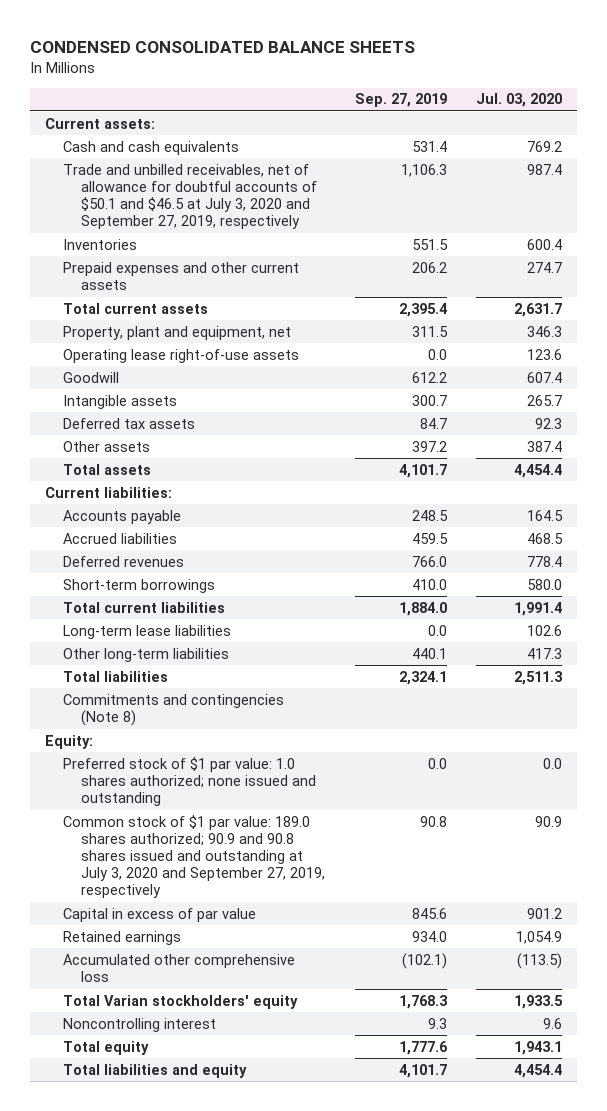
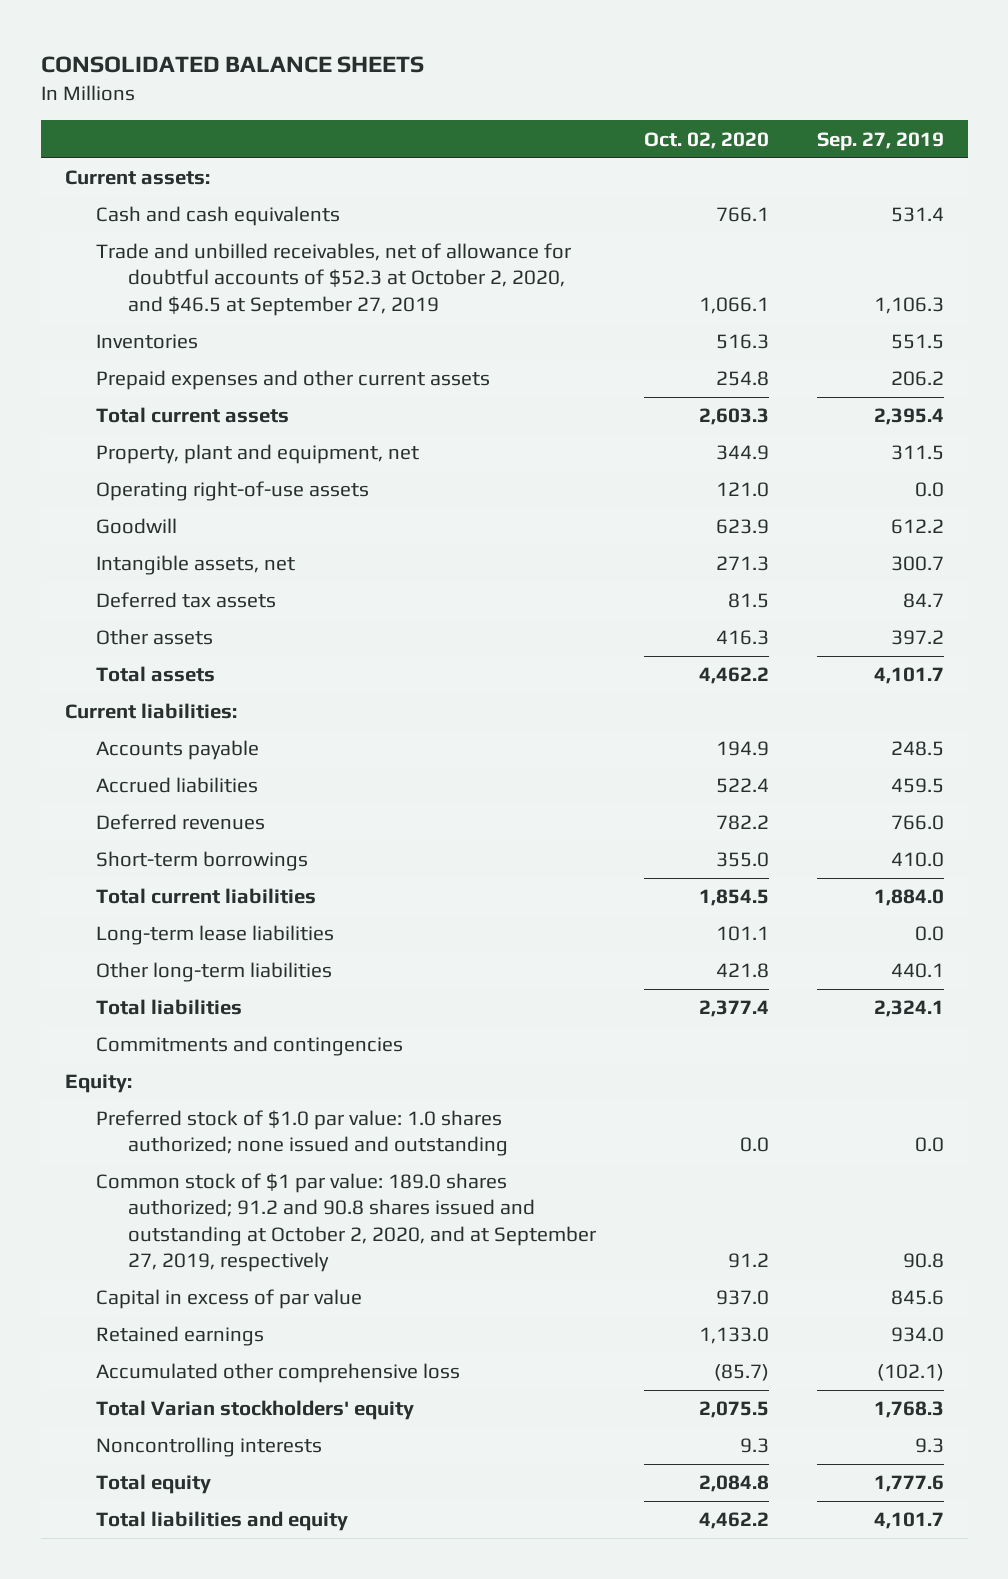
[30,40,416,53] CONDENSED CONSOLIDATED BALANCE SHEETS -> [40,56,424,74] CONSOLIDATED BALANCE SHEETS
[476,93,563,108] Jul. 03, 2020 -> none
none -> [644,131,770,149] Oct. 02, 2020
[62,163,317,230] Trade and unbilled receivables, net of allowance for doubtful accounts of $50.1 and $46.5 at July 3, 2020 and September 27, 2019, respectively -> [96,243,572,316] Trade and unbilled receivables, net of allowance for doubtful accounts of $52.3 at October 2, 2020, and $46.5 at September 27, 2019
[62,348,299,363] Operating lease right-of-use assets -> [96,481,370,502] Operating right-of-use assets
[62,394,177,409] Intangible assets -> [96,555,296,576] Intangible assets, net
[62,693,284,727] Commitments and contingencies (Note 8) -> [96,1036,404,1057] Commitments and contingencies
[62,756,316,807] Preferred stock of $1 par value: 1.0 shares authorized; none issued and outstanding -> [96,1110,509,1157] Preferred stock of $1.0 par value: 1.0 shares authorized; none issued and outstanding
[62,814,325,899] Common stock of $1 par value: 189.0 shares authorized; 90.9 and 90.8 shares issued and outstanding at July 3, 2020 and September 27, 2019, respectively -> [96,1173,597,1272] Common stock of $1 par value: 189.0 shares authorized; 91.2 and 90.8 shares issued and outstanding at October 2, 2020, and at September 27, 2019, respectively
[62,1017,216,1032] Noncontrolling interest -> [96,1437,323,1458] Noncontrolling interests

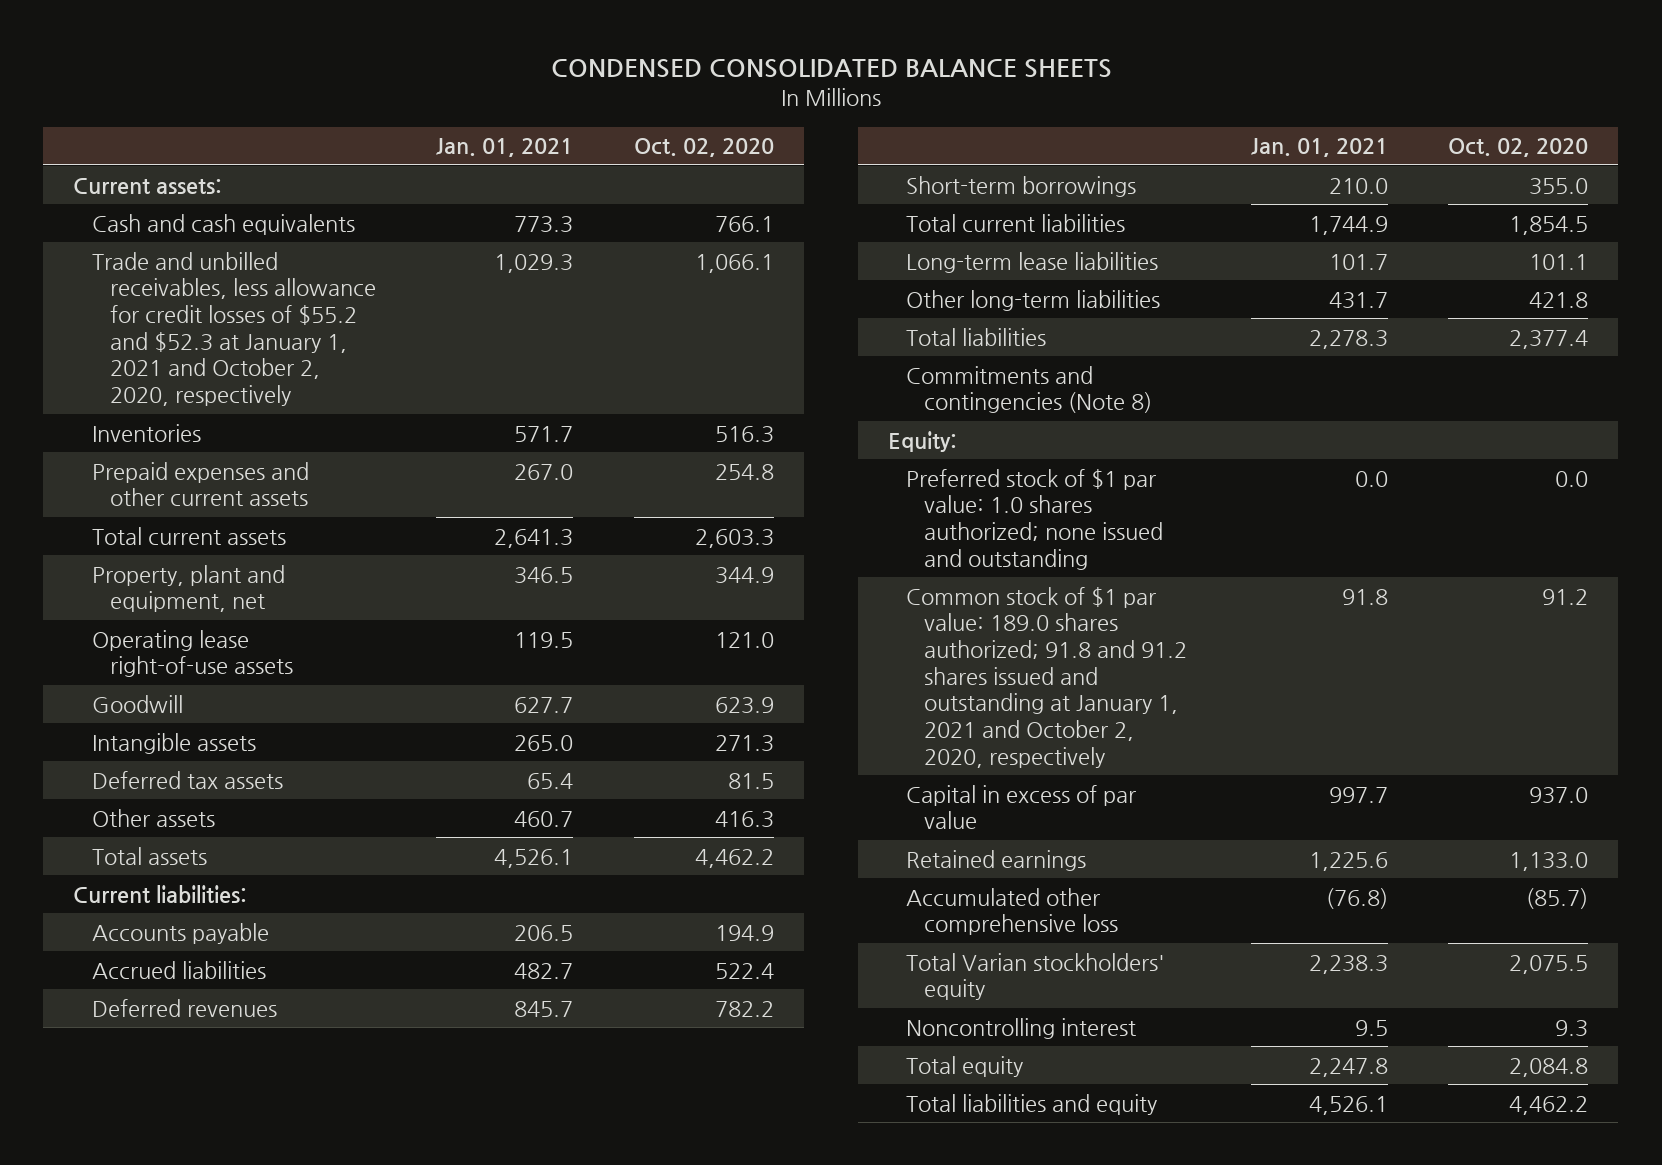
[40,56,424,74] CONSOLIDATED BALANCE SHEETS -> [550,59,1112,79] CONDENSED CONSOLIDATED BALANCE SHEETS
[816,131,944,151] Sep. 27, 2019 -> none
none -> [436,138,574,158] Jan. 01, 2021
[96,243,572,316] Trade and unbilled receivables, net of allowance for doubtful accounts of $52.3 at October 2, 2020, and $46.5 at September 27, 2019 -> [91,251,376,407] Trade and unbilled receivables, less allowance for credit losses of $55.2 and $52.3 at January 1, 2021 and October 2, 2020, respectively
[96,481,370,502] Operating right-of-use assets -> [91,629,293,678] Operating lease right-of-use assets
[96,555,296,576] Intangible assets, net -> [91,732,256,754] Intangible assets
[96,1036,404,1057] Commitments and contingencies -> [906,365,1153,414] Commitments and contingencies (Note 8)
[96,1110,509,1157] Preferred stock of $1.0 par value: 1.0 shares authorized; none issued and outstanding -> [906,468,1164,570] Preferred stock of $1 par value: 1.0 shares authorized; none issued and outstanding
[96,1173,597,1272] Common stock of $1 par value: 189.0 shares authorized; 91.2 and 90.8 shares issued and outstanding at October 2, 2020, and at September 27, 2019, respectively -> [906,586,1188,768] Common stock of $1 par value: 189.0 shares authorized; 91.8 and 91.2 shares issued and outstanding at January 1, 2021 and October 2, 2020, respectively
[96,1437,323,1458] Noncontrolling interests -> [906,1017,1137,1039] Noncontrolling interest

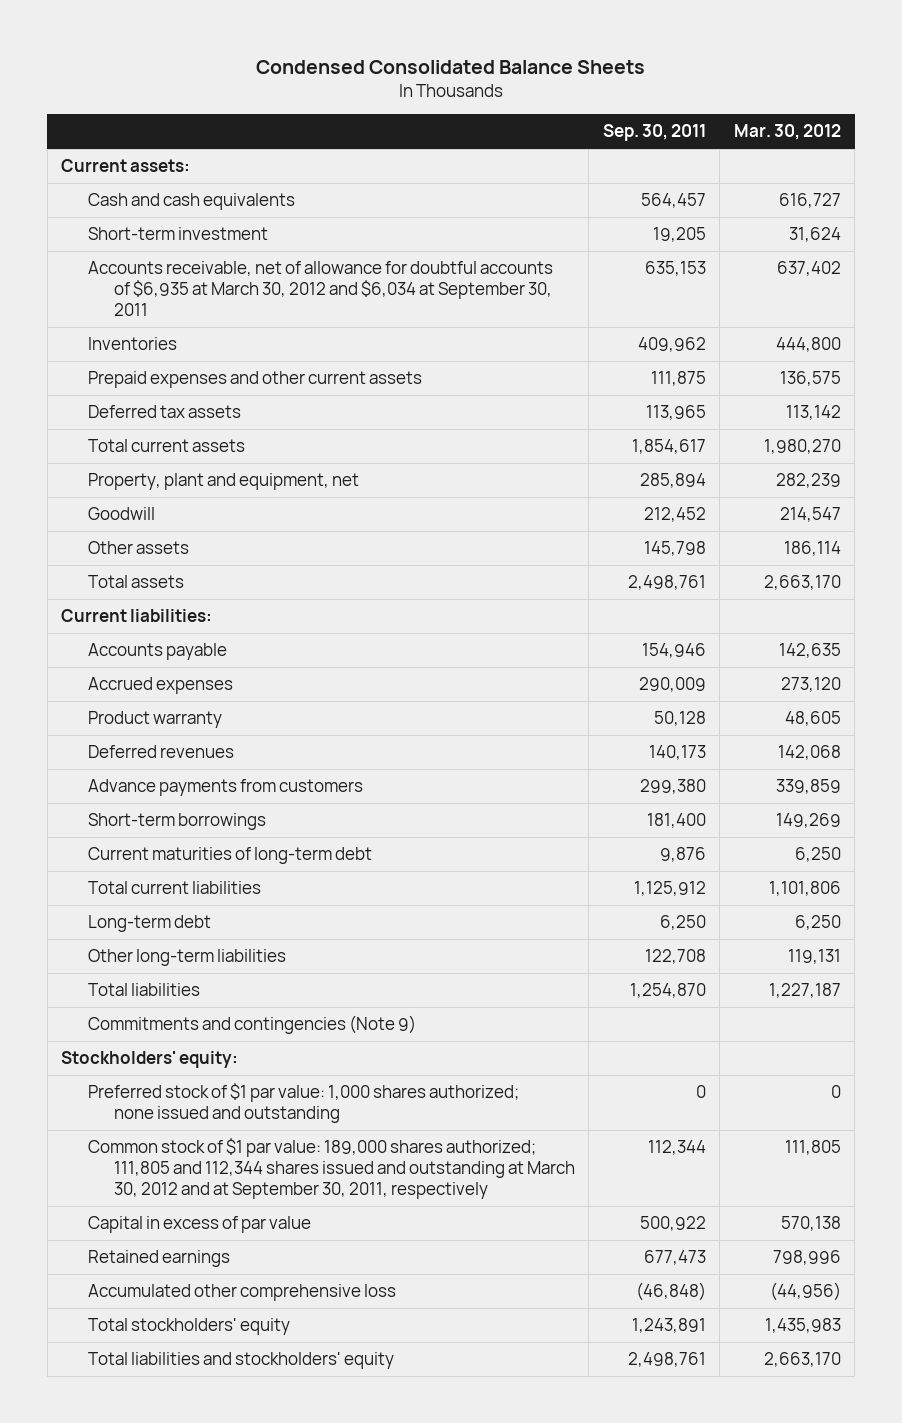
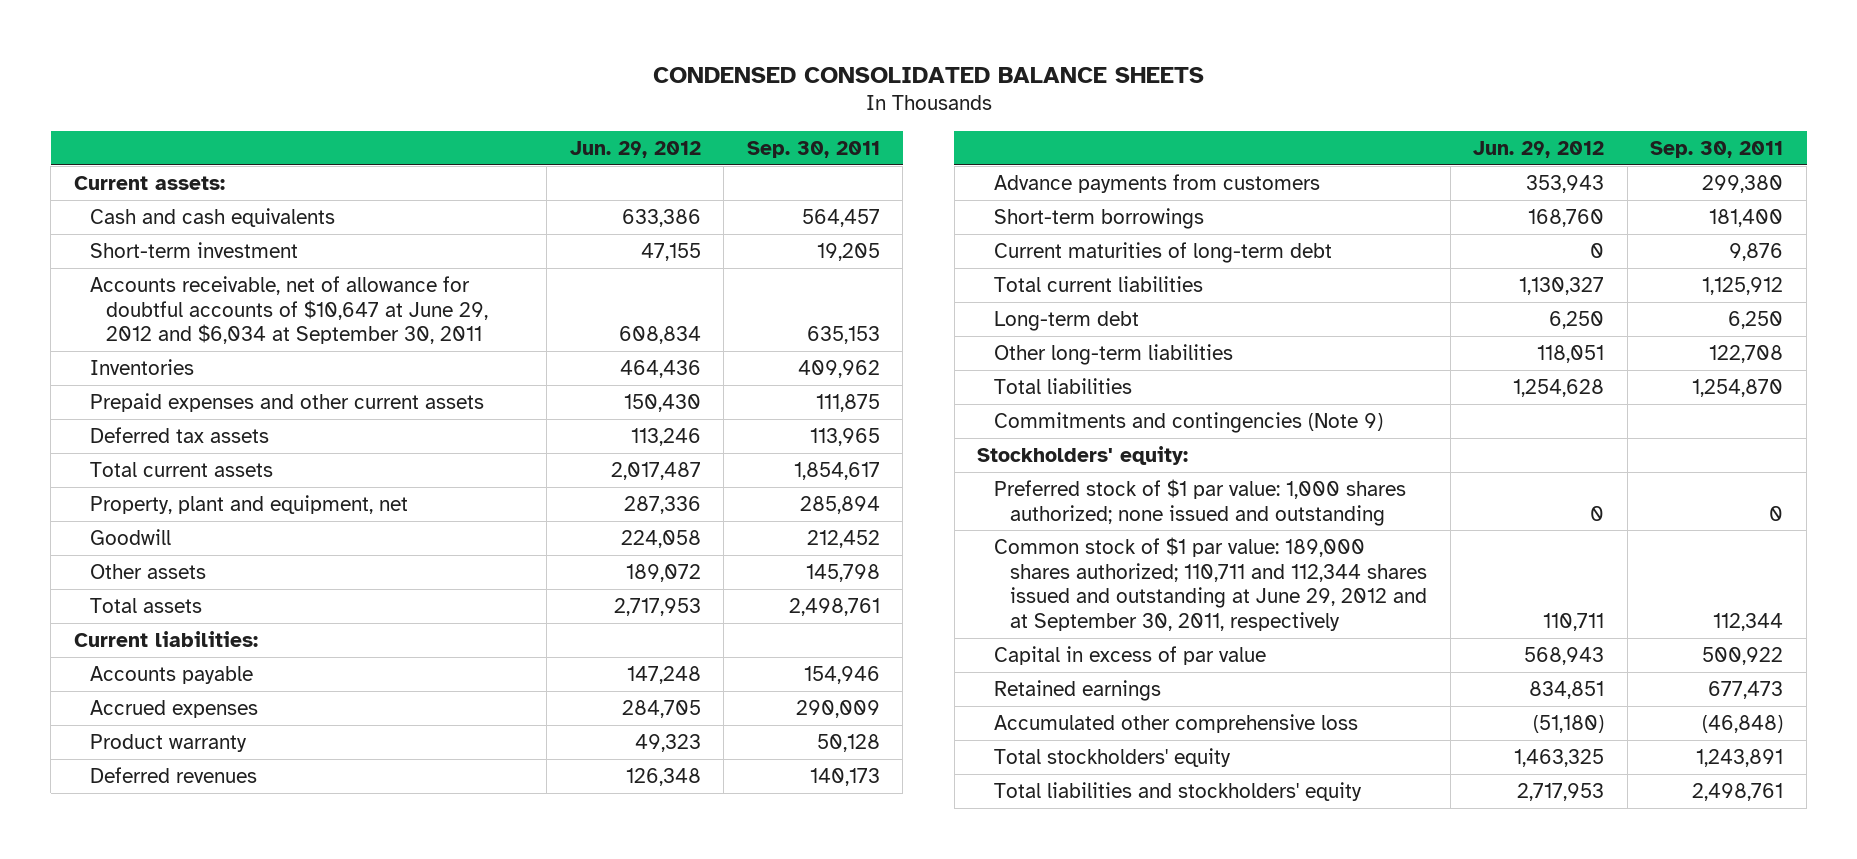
[256,60,646,75] Condensed Consolidated Balance Sheets -> [652,66,1204,83] CONDENSED CONSOLIDATED BALANCE SHEETS
[733,124,841,141] Mar. 30, 2012 -> none
none -> [569,140,701,158] Jun. 29, 2012
[87,261,553,317] Accounts receivable, net of allowance for doubtful accounts of $6,935 at March 30, 2012 and $6,034 at September 30, 2011 -> [90,275,489,345] Accounts receivable, net of allowance for doubtful accounts of $10,647 at June 29, 2012 and $6,034 at September 30, 2011
[87,1138,575,1200] Common stock of $1 par value: 189,000 shares authorized; 111,805 and 112,344 shares issued and outstanding at March 30, 2012 and at September 30, 2011, respectively -> [993,536,1428,632] Common stock of $1 par value: 189,000 shares authorized; 110,711 and 112,344 shares issued and outstanding at June 29, 2012 and at September 30, 2011, respectively

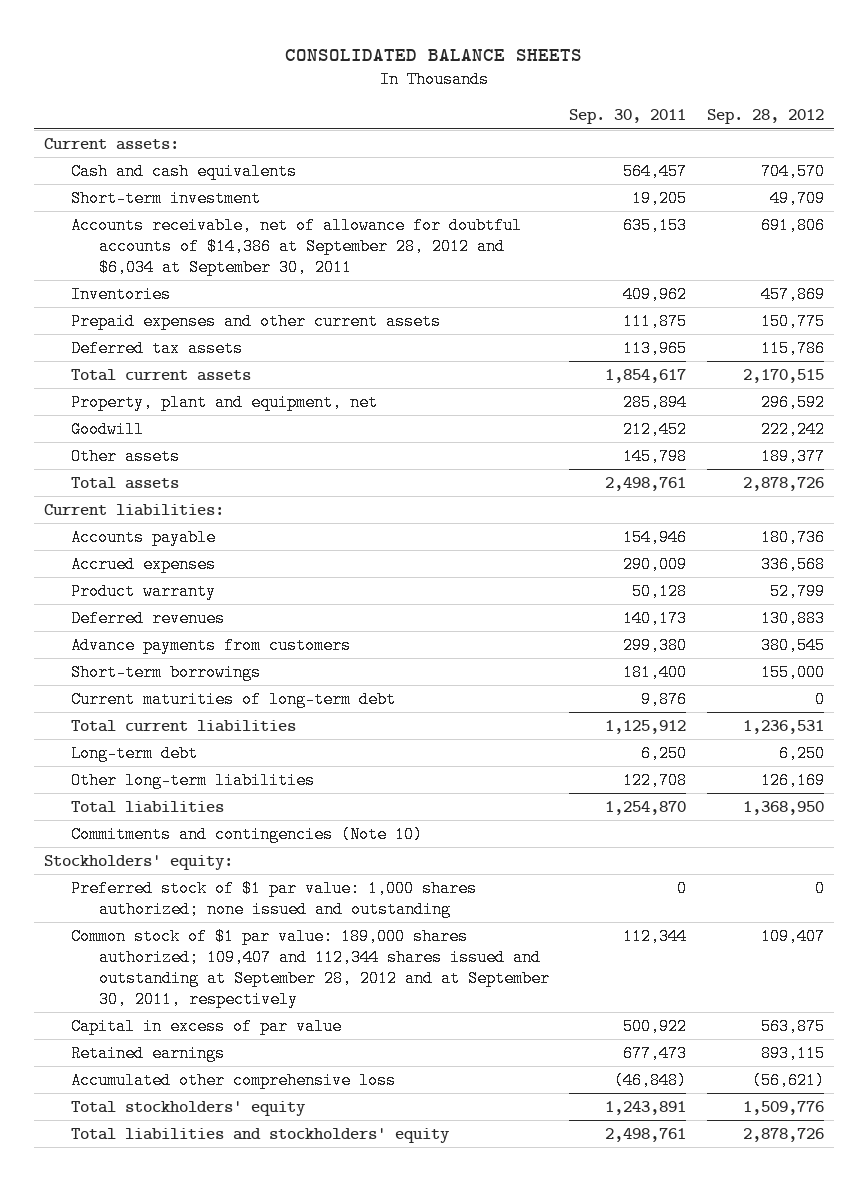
[652,66,1204,83] CONDENSED CONSOLIDATED BALANCE SHEETS -> [285,48,583,61] CONSOLIDATED BALANCE SHEETS
[569,140,701,158] Jun. 29, 2012 -> none
none -> [707,109,825,125] Sep. 28, 2012
[90,275,489,345] Accounts receivable, net of allowance for doubtful accounts of $10,647 at June 29, 2012 and $6,034 at September 30, 2011 -> [71,216,523,276] Accounts receivable, net of allowance for doubtful accounts of $14,386 at September 28, 2012 and $6,034 at September 30, 2011
[993,411,1383,433] Commitments and contingencies (Note 9) -> [71,825,424,843] Commitments and contingencies (Note 10)
[993,536,1428,632] Common stock of $1 par value: 189,000 shares authorized; 110,711 and 112,344 shares issued and outstanding at June 29, 2012 and at September 30, 2011, respectively -> [71,927,550,1008] Common stock of $1 par value: 189,000 shares authorized; 109,407 and 112,344 shares issued and outstanding at September 28, 2012 and at September 30, 2011, respectively

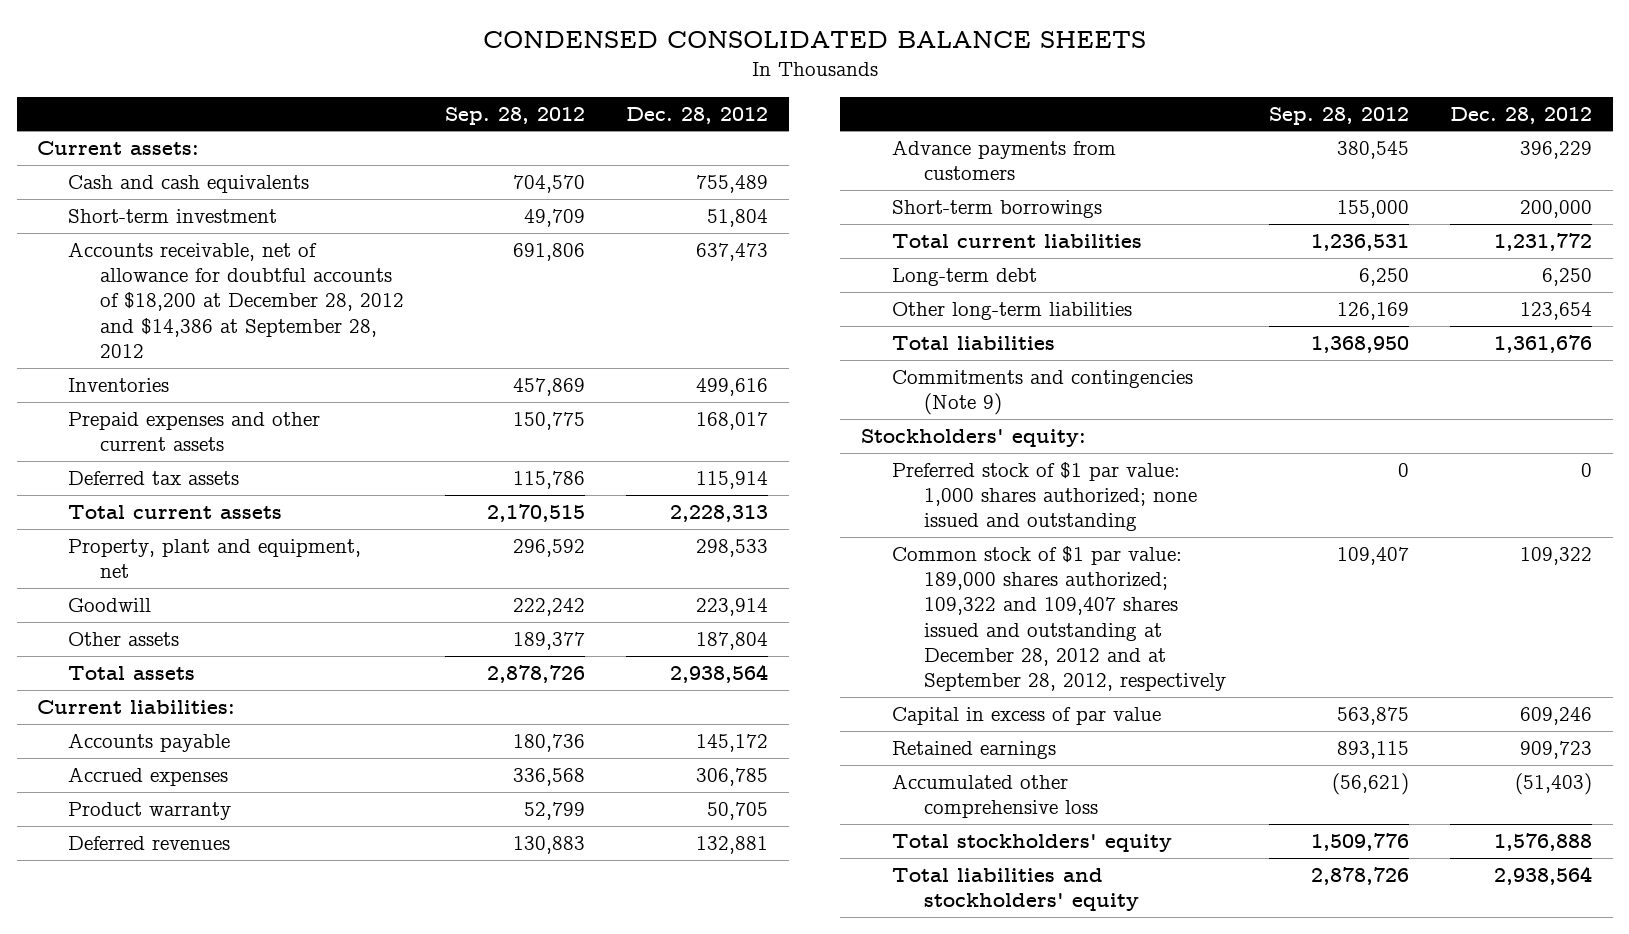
[285,48,583,61] CONSOLIDATED BALANCE SHEETS -> [482,31,1146,49] CONDENSED CONSOLIDATED BALANCE SHEETS
[569,109,687,125] Sep. 30, 2011 -> none
none -> [626,106,769,124] Dec. 28, 2012
[71,216,523,276] Accounts receivable, net of allowance for doubtful accounts of $14,386 at September 28, 2012 and $6,034 at September 30, 2011 -> [68,241,404,358] Accounts receivable, net of allowance for doubtful accounts of $18,200 at December 28, 2012 and $14,386 at September 28, 2012
[71,690,397,708] Current maturities of long-term debt -> none
[71,825,424,843] Commitments and contingencies (Note 10) -> [892,369,1194,416] Commitments and contingencies (Note 9)
[71,927,550,1008] Common stock of $1 par value: 189,000 shares authorized; 109,407 and 112,344 shares issued and outstanding at September 28, 2012 and at September 30, 2011, respectively -> [892,545,1226,691] Common stock of $1 par value: 189,000 shares authorized; 109,322 and 109,407 shares issued and outstanding at December 28, 2012 and at September 28, 2012, respectively

